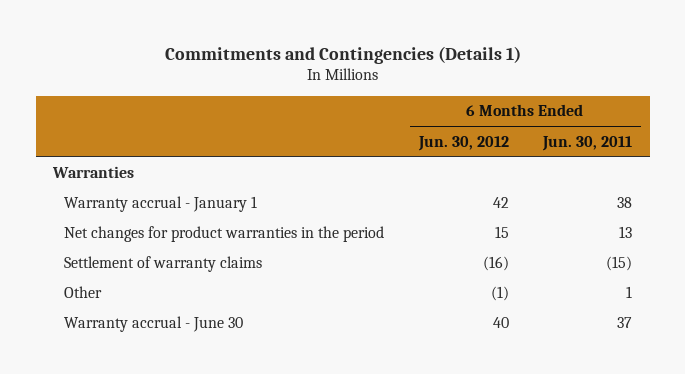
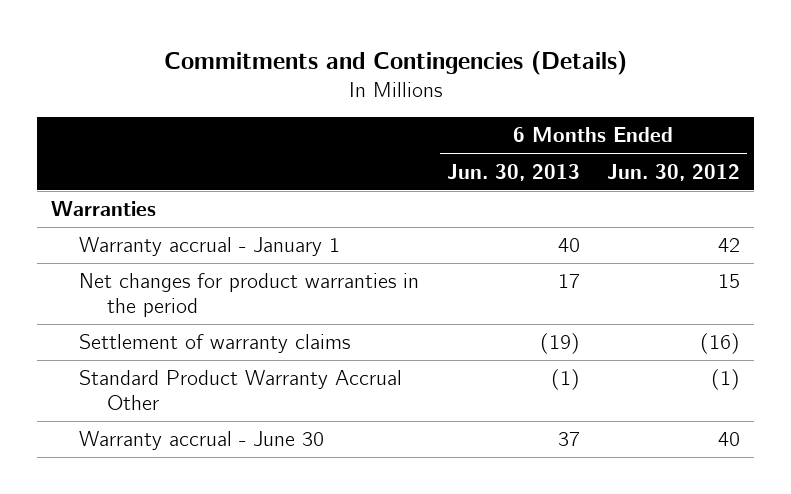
[164,45,521,64] Commitments and Contingencies (Details 1) -> [163,51,627,76] Commitments and Contingencies (Details)
[542,135,633,151] Jun. 30, 2011 -> none
none -> [446,163,580,181] Jun. 30, 2013
[63,286,102,299] Other -> [78,370,402,410] Standard Product Warranty Accrual Other

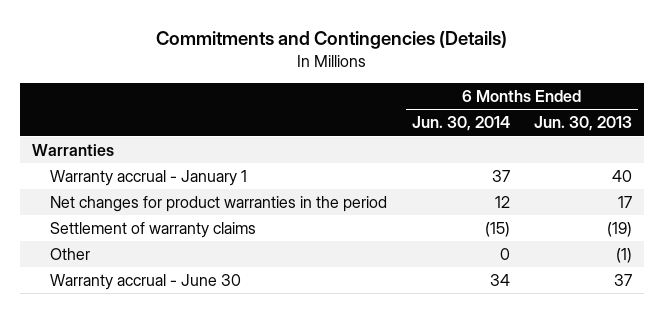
[607,163,741,181] Jun. 30, 2012 -> none
none -> [411,116,510,132] Jun. 30, 2014
[78,370,402,410] Standard Product Warranty Accrual Other -> [50,248,91,261] Other

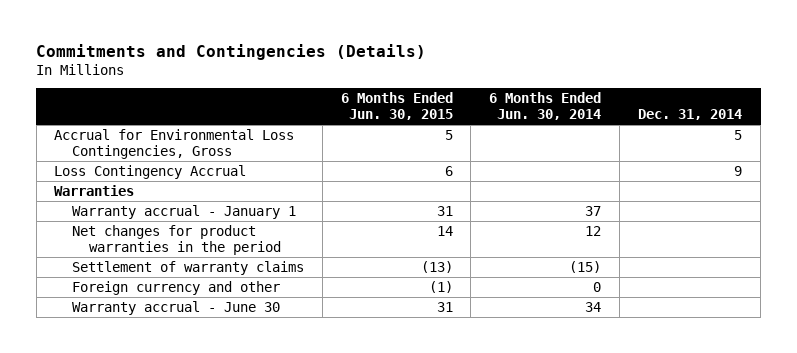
[534,116,633,132] Jun. 30, 2013 -> none
none -> [340,91,453,120] 6 Months Ended Jun. 30, 2015
none -> [638,108,743,120] Dec. 31, 2014
none -> [54,128,295,160] Accrual for Environmental Loss Contingencies, Gross
none -> [54,164,247,179] Loss Contingency Accrual
[50,248,91,261] Other -> [71,280,280,295] Foreign currency and other

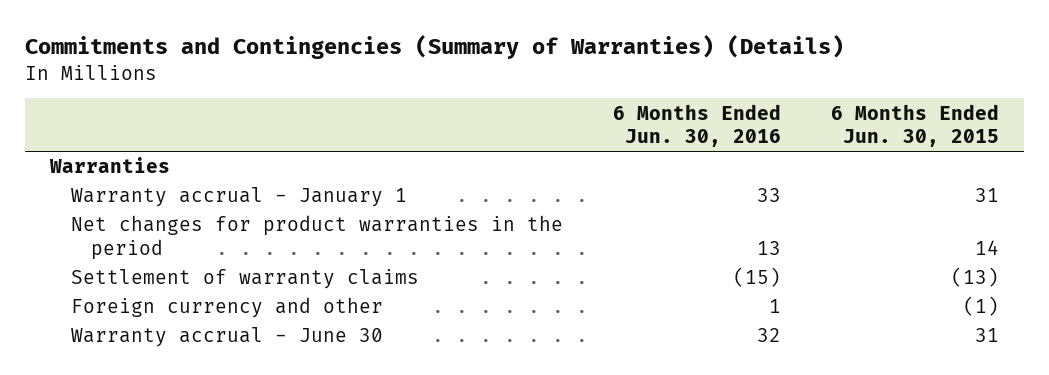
[36,43,427,60] Commitments and Contingencies (Details) -> [25,35,845,60] Commitments and Contingencies (Summary of Warranties) (Details)
[489,91,602,120] 6 Months Ended Jun. 30, 2014 -> none
[638,108,743,120] Dec. 31, 2014 -> none
none -> [612,103,781,148] 6 Months Ended Jun. 30, 2016
[54,128,295,160] Accrual for Environmental Loss Contingencies, Gross -> none
[54,164,247,179] Loss Contingency Accrual -> none

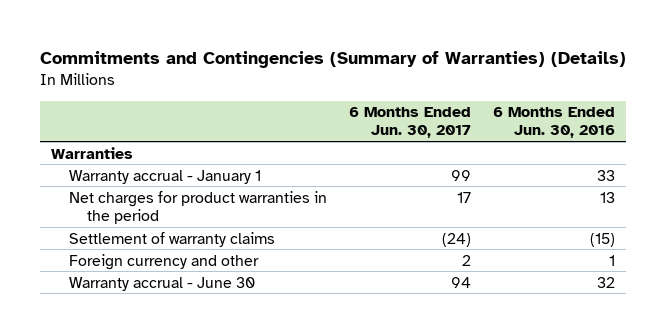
[831,103,1000,148] 6 Months Ended Jun. 30, 2015 -> none
none -> [348,107,471,139] 6 Months Ended Jun. 30, 2017
[70,215,563,261] Net changes for product warranties in the period -> [68,190,327,224] Net charges for product warranties in the period

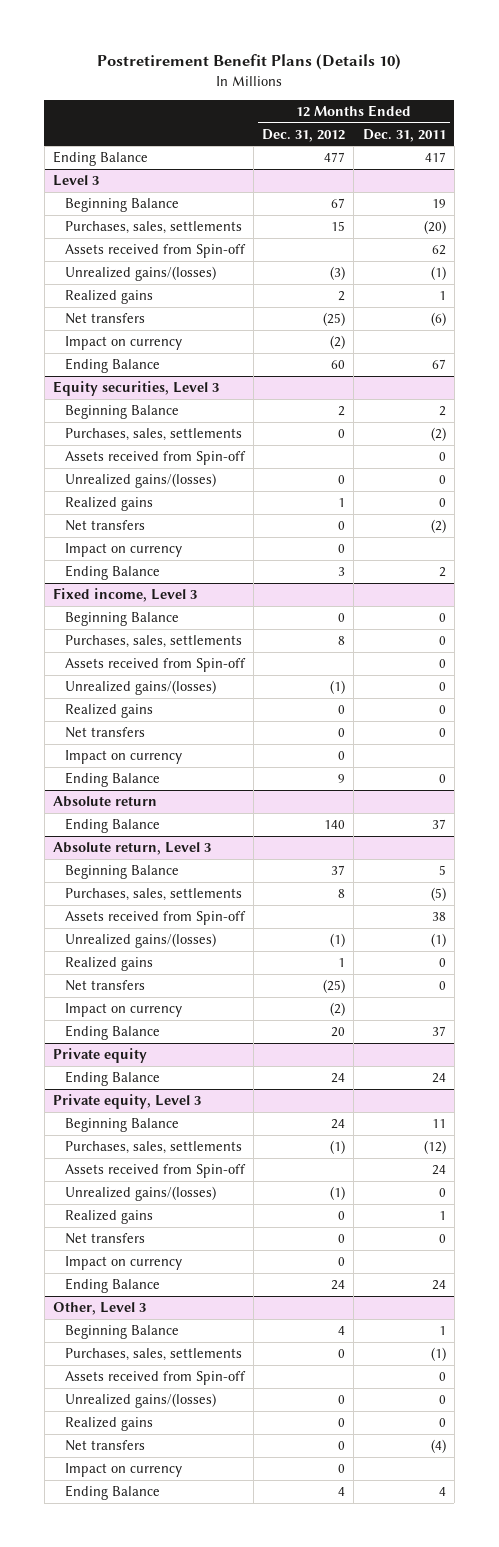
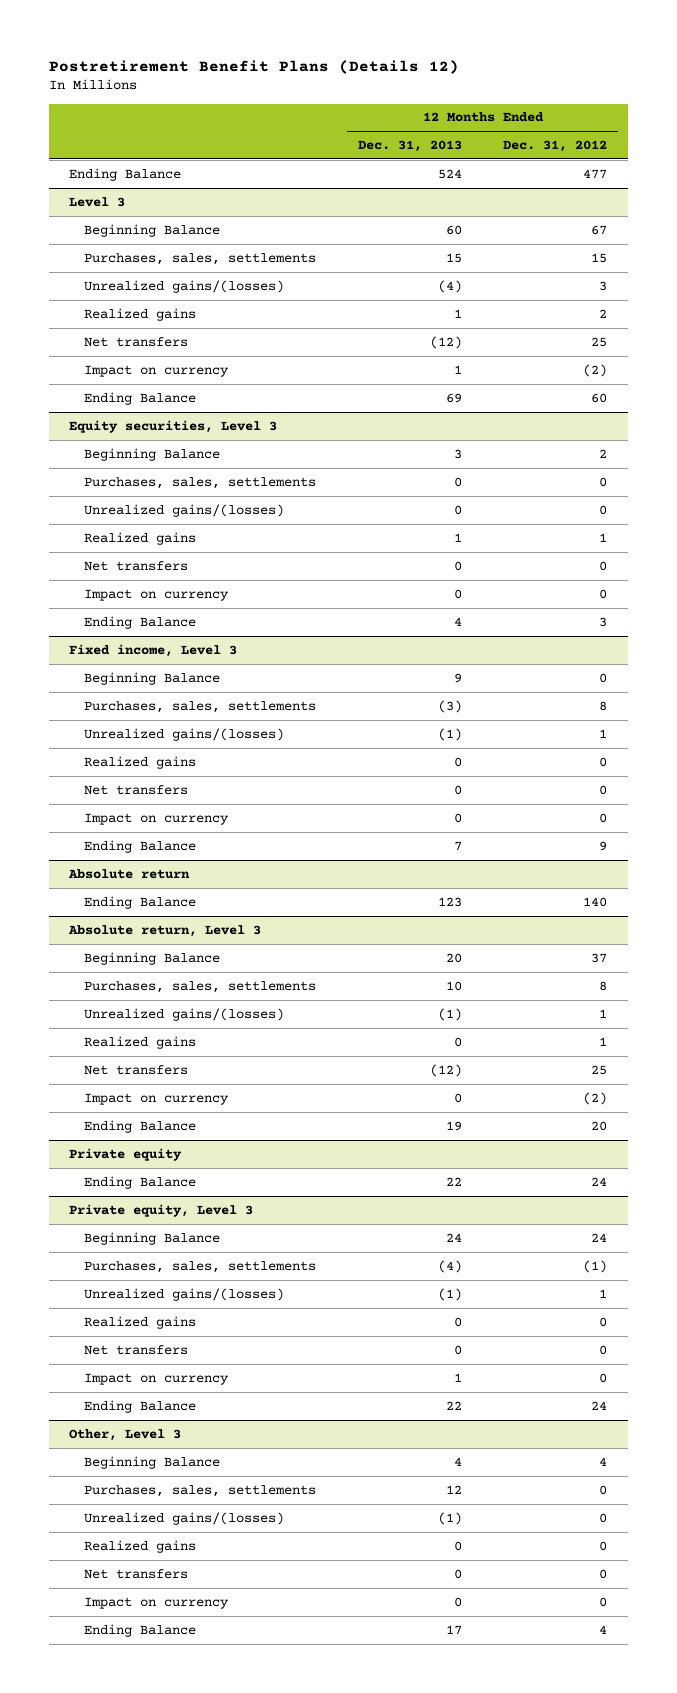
[97,54,402,71] Postretirement Benefit Plans (Details 10) -> [48,59,459,74] Postretirement Benefit Plans (Details 12)
[362,128,446,142] Dec. 31, 2011 -> none
none -> [357,140,462,153] Dec. 31, 2013
[64,243,246,258] Assets received from Spin-off -> none
[330,265,346,280] (3) -> [599,280,608,291] 3
[323,311,346,326] (25) -> [591,336,608,347] 25
[64,450,246,465] Assets received from Spin-off -> none
[64,657,246,672] Assets received from Spin-off -> none
[330,679,346,694] (1) -> [599,728,608,738] 1
[64,910,246,925] Assets received from Spin-off -> none
[330,932,346,947] (1) -> [599,1008,608,1018] 1
[323,978,346,993] (25) -> [591,1064,608,1075] 25
[64,1163,246,1178] Assets received from Spin-off -> none
[330,1185,346,1200] (1) -> [599,1288,608,1298] 1
[64,1370,246,1385] Assets received from Spin-off -> none

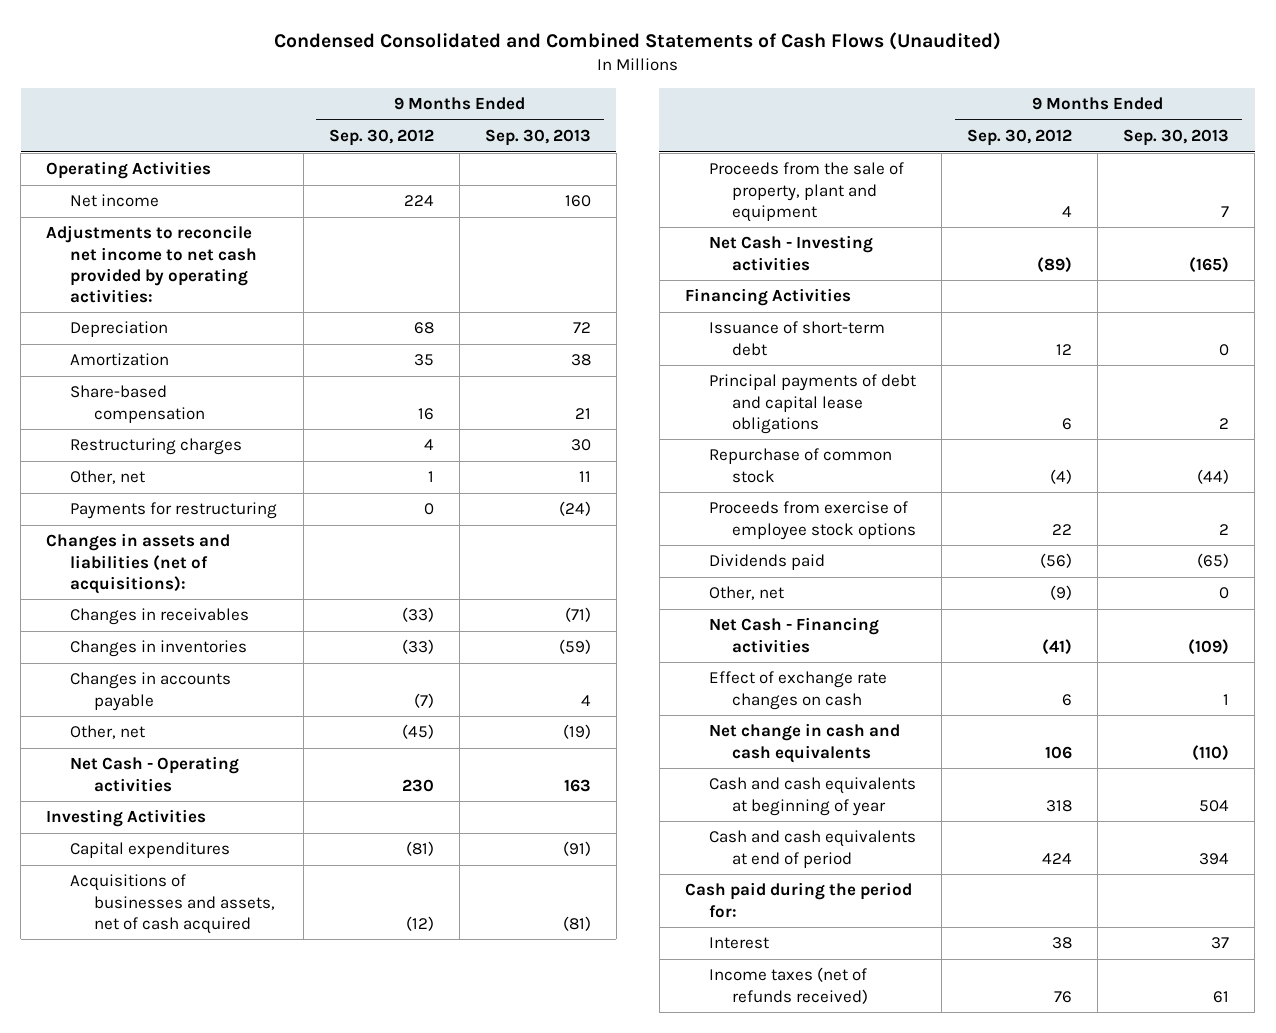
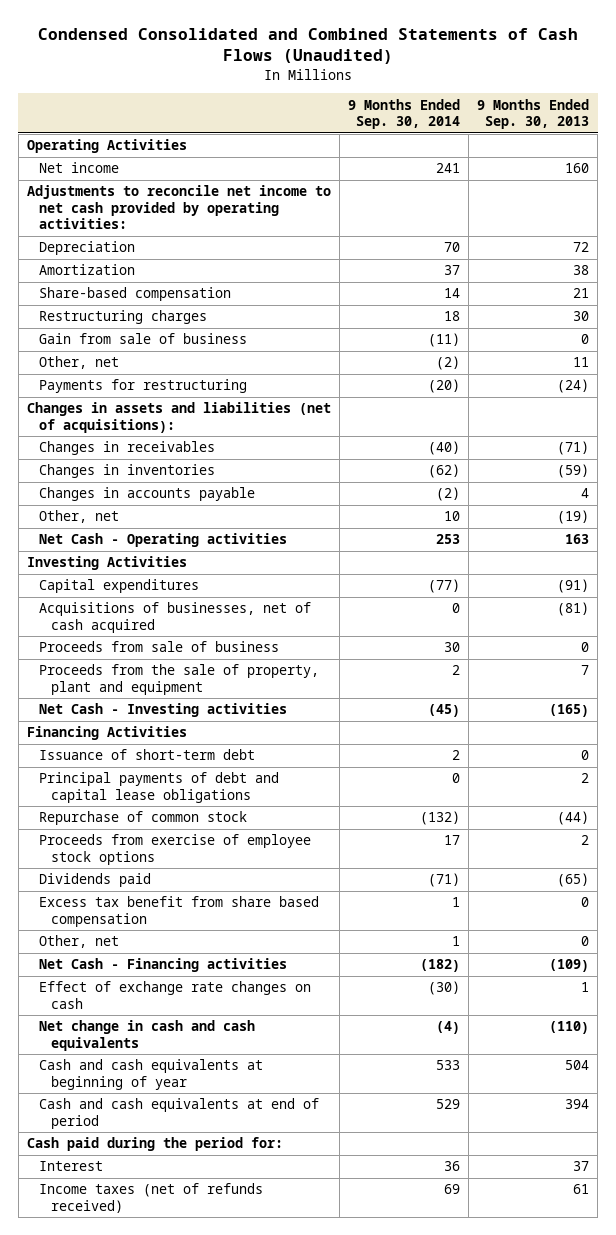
[328,129,434,147] Sep. 30, 2012 -> none
none -> [348,98,461,130] 9 Months Ended Sep. 30, 2014
none -> [38,333,247,345] Gain from sale of business
[70,874,275,934] Acquisitions of businesses and assets, net of cash acquired -> [38,602,311,633] Acquisitions of businesses, net of cash acquired
none -> [38,641,279,653] Proceeds from sale of business
none -> [38,896,319,927] Excess tax benefit from share based compensation

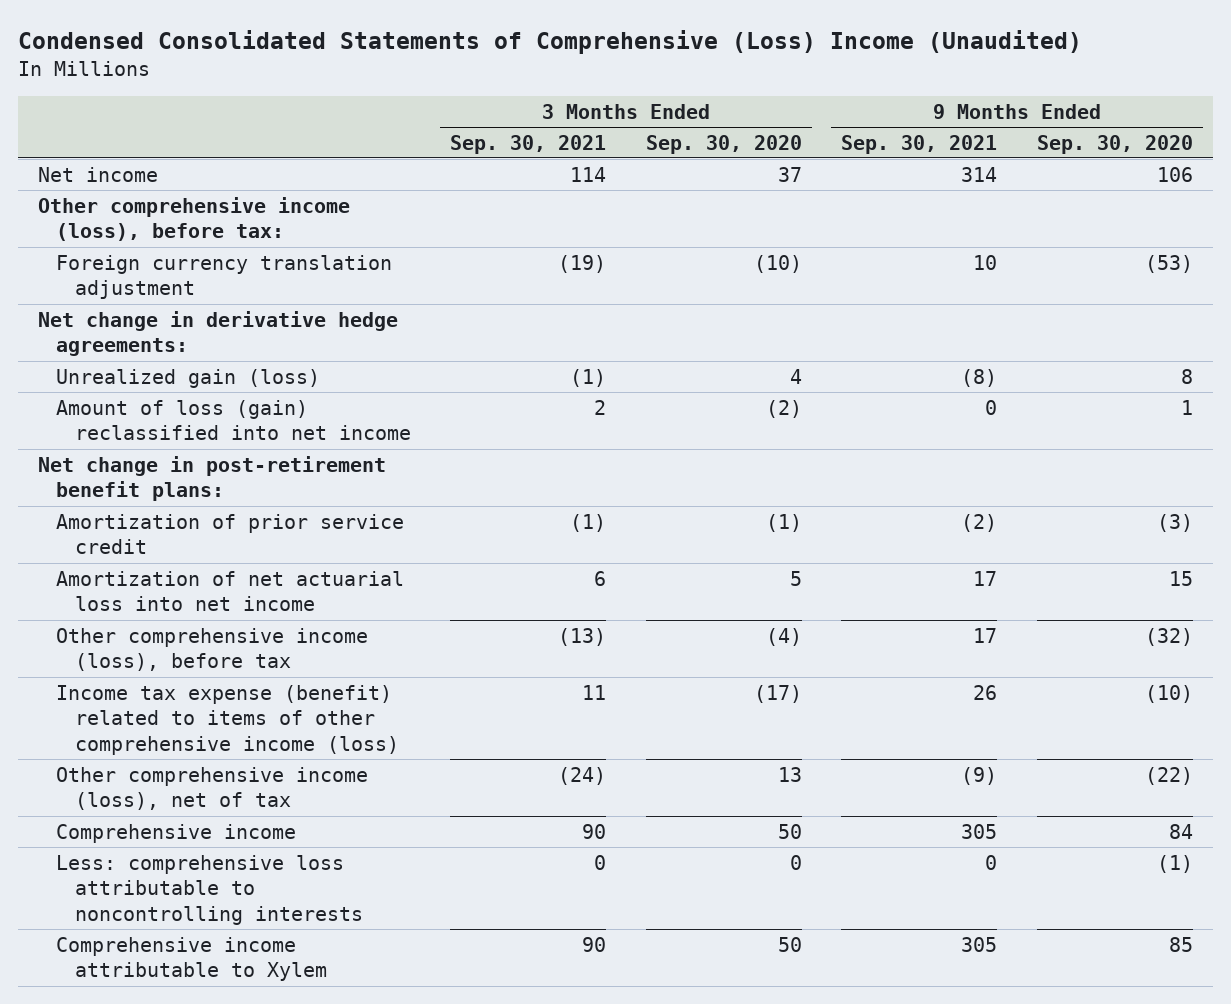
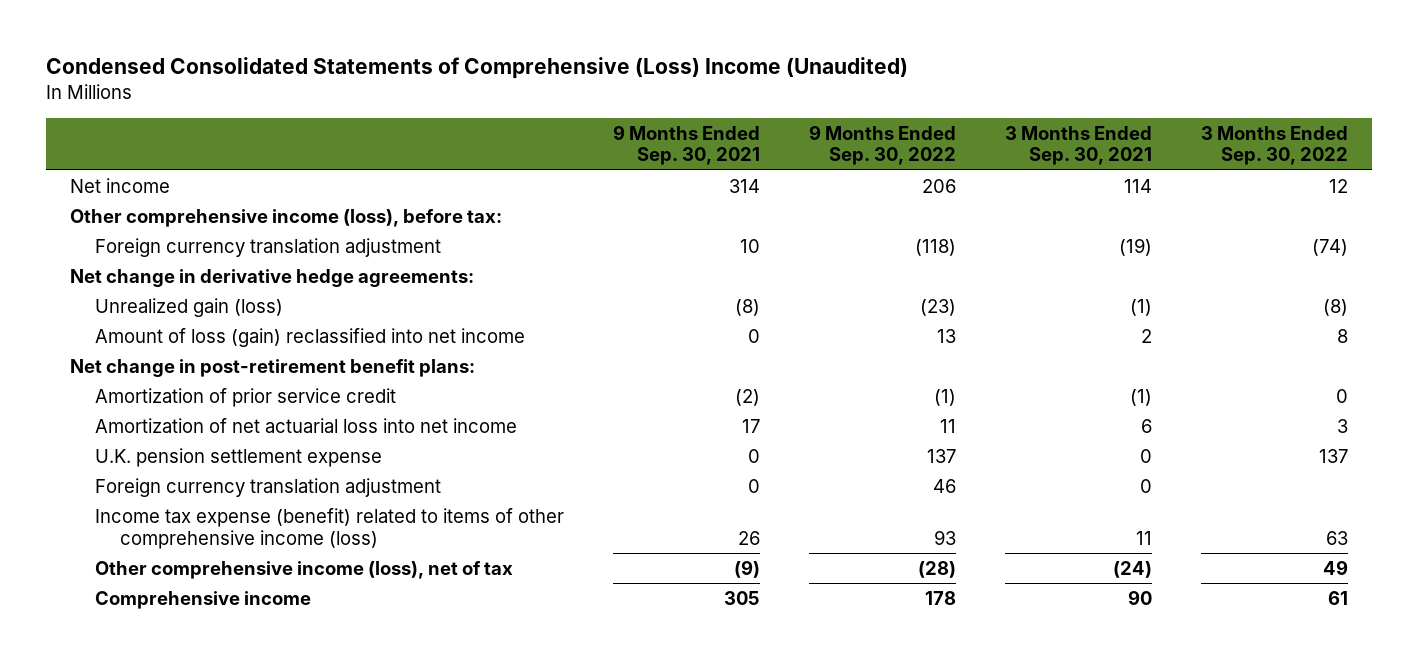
[645,134,802,154] Sep. 30, 2020 -> none
[1036,134,1193,154] Sep. 30, 2020 -> none
none -> [808,124,956,166] 9 Months Ended Sep. 30, 2022
none -> [1200,125,1348,166] 3 Months Ended Sep. 30, 2022
[56,627,369,672] Other comprehensive income (loss), before tax -> none
none -> [94,447,382,467] U.K. pension settlement expense
none -> [94,477,441,497] Foreign currency translation adjustment
[56,854,363,926] Less: comprehensive loss attributable to noncontrolling interests -> none
[56,936,327,982] Comprehensive income attributable to Xylem -> none

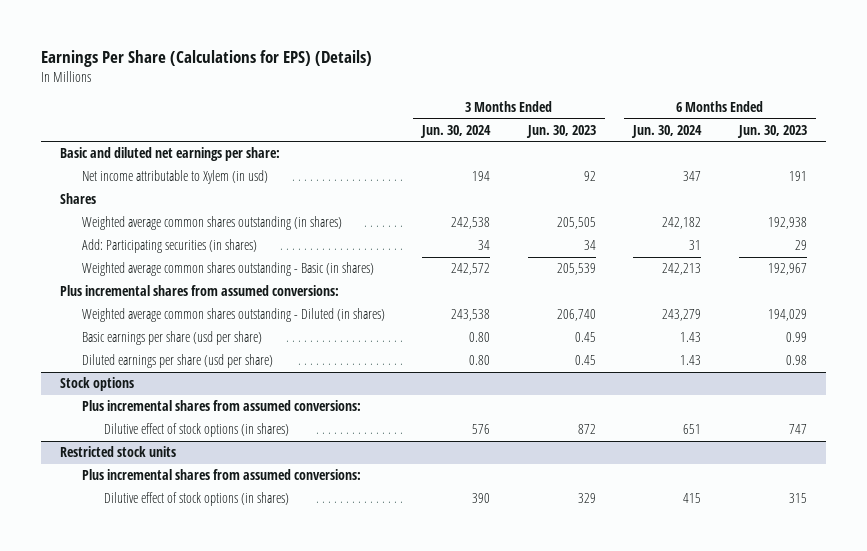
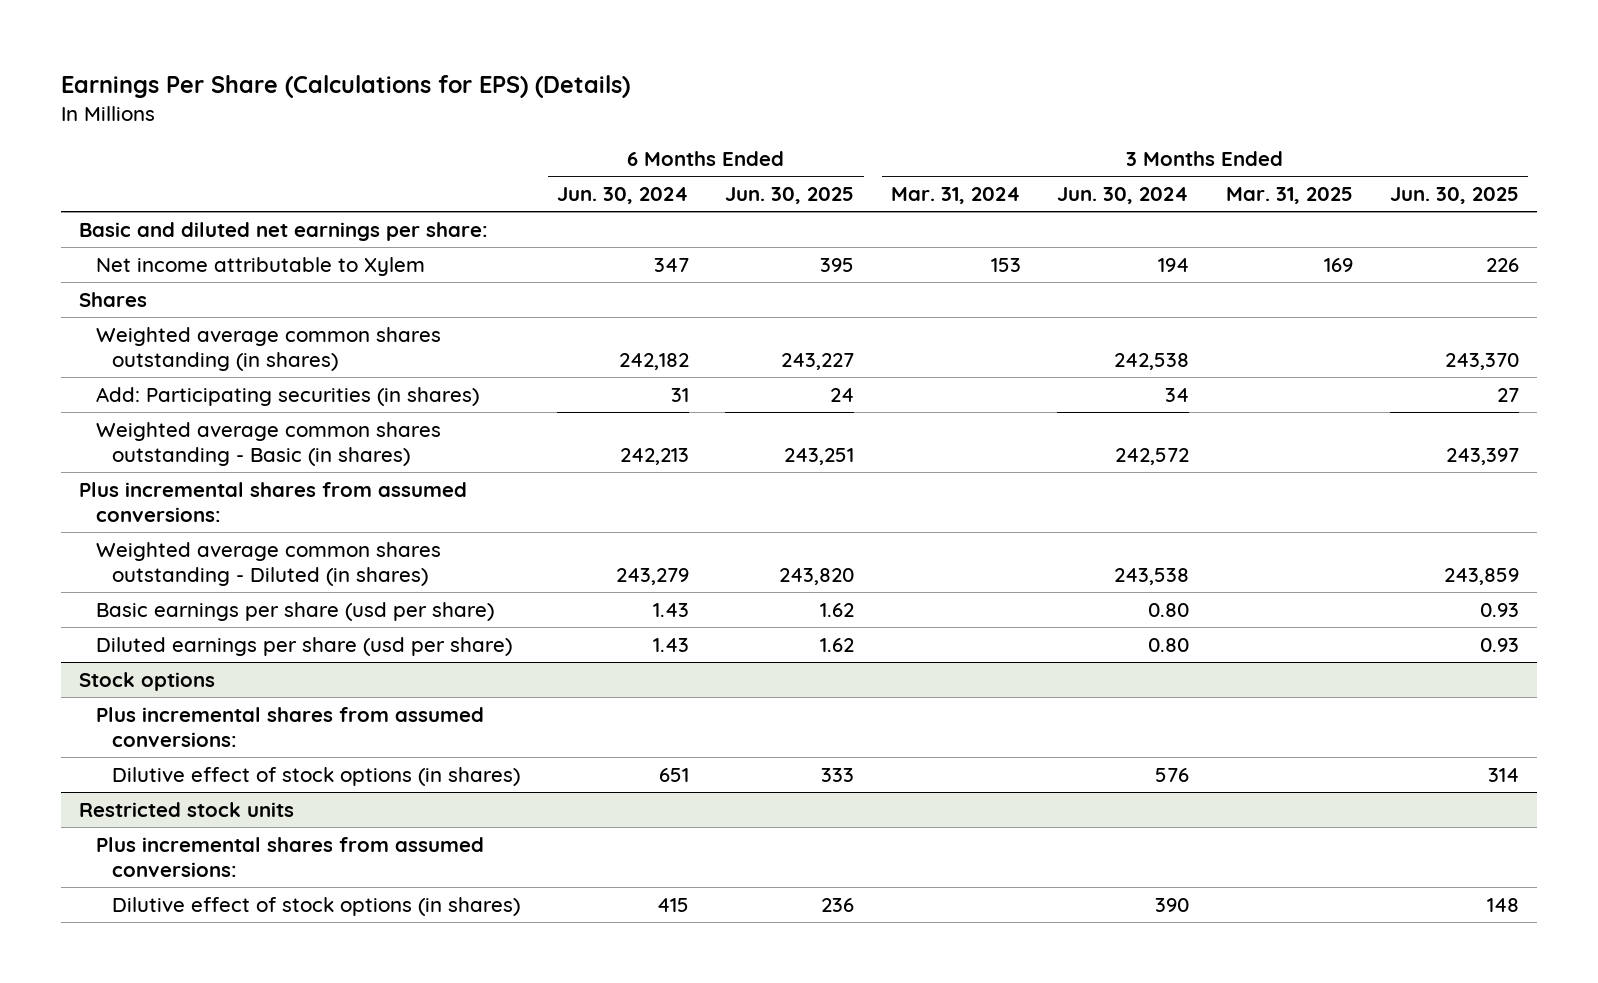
[525,125,596,139] Jun. 30, 2023 -> none
[737,125,808,139] Jun. 30, 2023 -> none
none -> [725,187,855,205] Jun. 30, 2025
none -> [890,187,1021,205] Mar. 31, 2024
none -> [1226,187,1354,205] Mar. 31, 2025
none -> [1389,187,1519,205] Jun. 30, 2025
[81,170,268,185] Net income attributable to Xylem (in usd) -> [95,256,425,276] Net income attributable to Xylem

